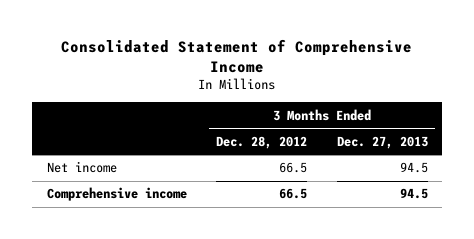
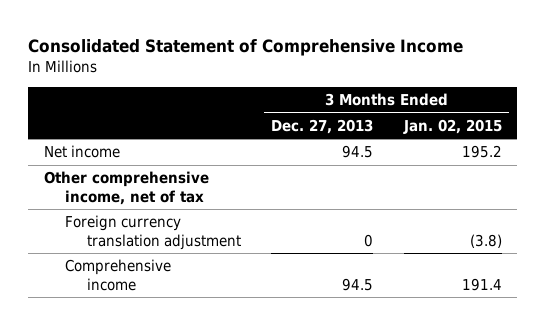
[216,135,308,149] Dec. 28, 2012 -> none
none -> [402,118,502,134] Jan. 02, 2015
none -> [43,171,209,205] Other comprehensive income, net of tax
none -> [65,215,242,250] Foreign currency translation adjustment

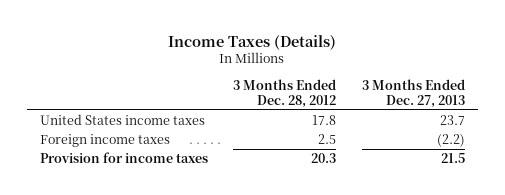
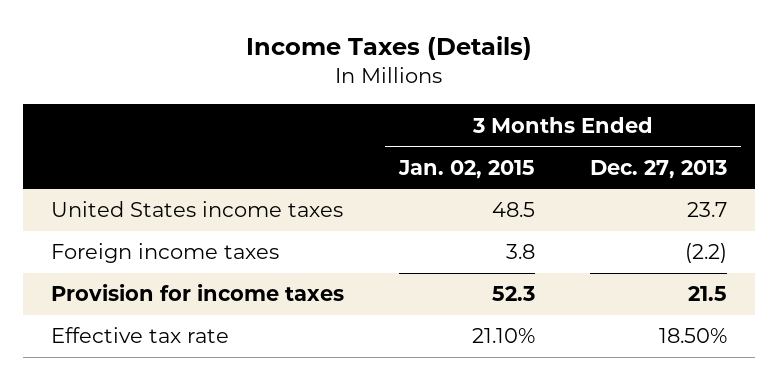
[233,78,337,109] 3 Months Ended Dec. 28, 2012 -> none
none -> [397,159,535,179] Jan. 02, 2015
none -> [50,327,229,344] Effective tax rate

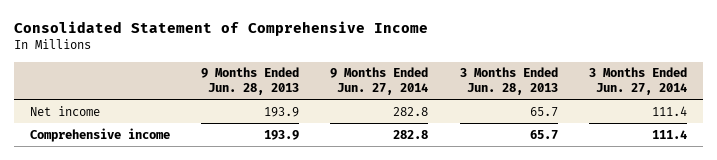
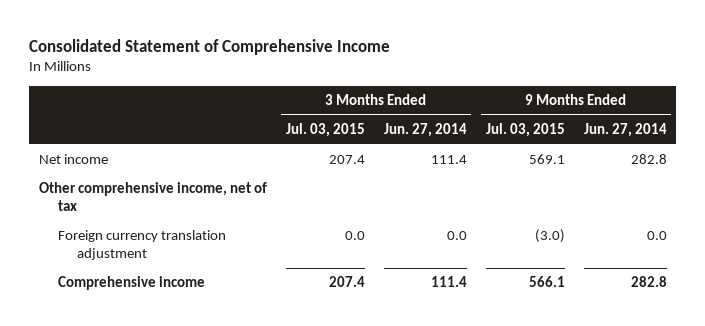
[201,67,300,96] 9 Months Ended Jun. 28, 2013 -> none
[459,67,558,96] 3 Months Ended Jun. 28, 2013 -> none
none -> [285,122,365,137] Jul. 03, 2015
none -> [485,122,565,137] Jul. 03, 2015
none -> [38,182,267,212] Other comprehensive income, net of tax
none -> [58,230,227,261] Foreign currency translation adjustment

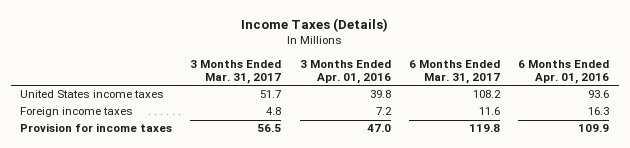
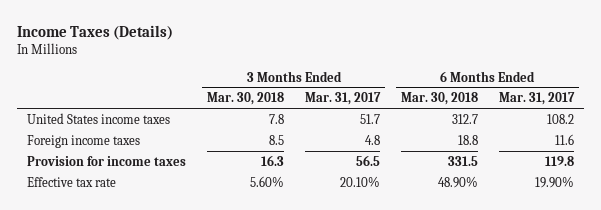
[299,59,391,84] 3 Months Ended Apr. 01, 2016 -> none
[518,59,610,84] 6 Months Ended Apr. 01, 2016 -> none
none -> [207,92,285,106] Mar. 30, 2018
none -> [400,92,478,106] Mar. 30, 2018
none -> [27,176,117,187] Effective tax rate

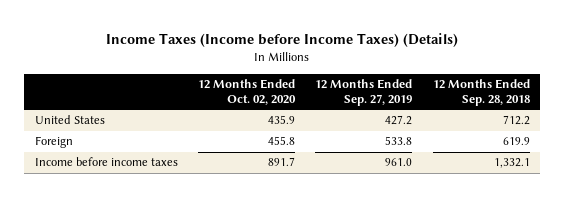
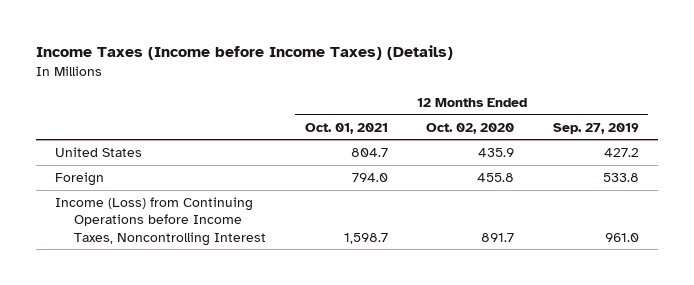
[432,79,530,107] 12 Months Ended Sep. 28, 2018 -> none
none -> [304,122,388,134] Oct. 01, 2021
[34,157,178,167] Income before income taxes -> [55,197,267,246] Income (Loss) from Continuing Operations before Income Taxes, Noncontrolling Interest

